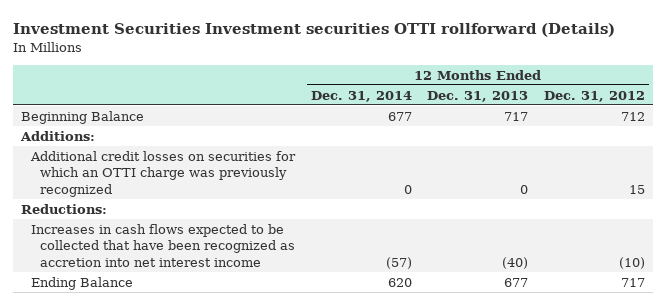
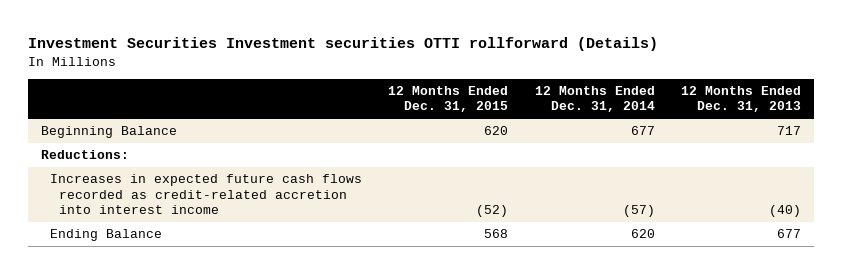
[544,90,646,102] Dec. 31, 2012 -> none
none -> [388,85,509,113] 12 Months Ended Dec. 31, 2015
[20,130,96,141] Additions: -> none
[29,150,296,197] Additional credit losses on securities for which an OTTI charge was previously recognized -> none
[30,223,295,267] Increases in cash flows expected to be collected that have been recognized as accretion into net interest income -> [49,174,362,214] Increases in expected future cash flows recorded as credit-related accretion into interest income

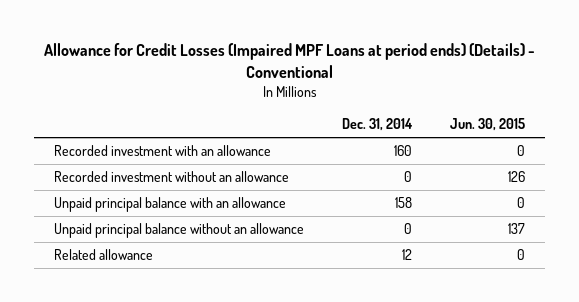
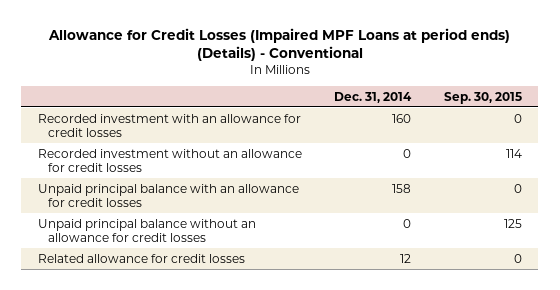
[450,118,526,132] Jun. 30, 2015 -> none
none -> [444,91,523,104] Sep. 30, 2015
[53,145,271,157] Recorded investment with an allowance -> [37,113,301,138] Recorded investment with an allowance for credit losses
[53,171,289,183] Recorded investment without an allowance -> [37,148,302,173] Recorded investment without an allowance for credit losses
[53,197,286,213] Unpaid principal balance with an allowance -> [37,183,299,208] Unpaid principal balance with an allowance for credit losses
[53,223,304,239] Unpaid principal balance without an allowance -> [37,218,256,243] Unpaid principal balance without an allowance for credit losses
[53,249,153,261] Related allowance -> [37,253,245,263] Related allowance for credit losses

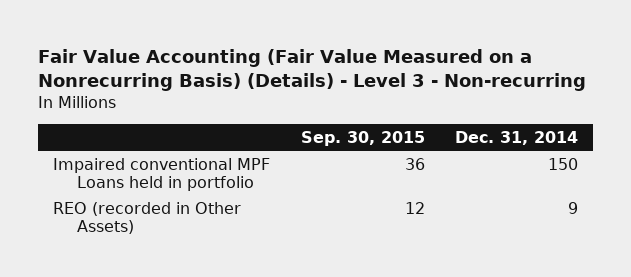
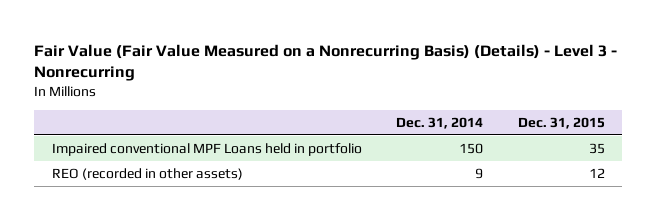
[38,48,587,91] Fair Value Accounting (Fair Value Measured on a Nonrecurring Basis) (Details) - Level 3 - Non-recurring -> [34,43,618,82] Fair Value (Fair Value Measured on a Nonrecurring Basis) (Details) - Level 3 - Nonrecurring
[300,130,425,146] Sep. 30, 2015 -> none
none -> [517,116,605,129] Dec. 31, 2015
[53,201,242,235] REO (recorded in Other Assets) -> [51,167,243,180] REO (recorded in other assets)

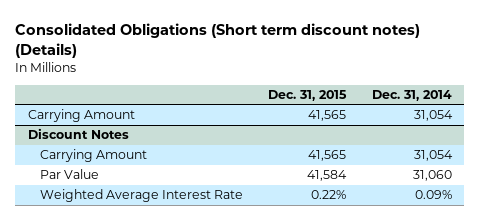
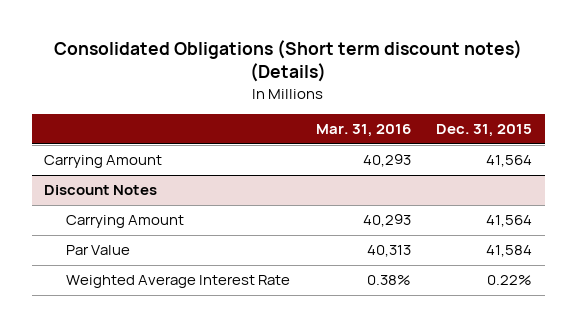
[371,89,452,101] Dec. 31, 2014 -> none
none -> [315,124,411,138] Mar. 31, 2016
[308,110,347,122] 41,565 -> [486,155,533,168] 41,564
[308,150,347,162] 41,565 -> [486,215,533,228] 41,564

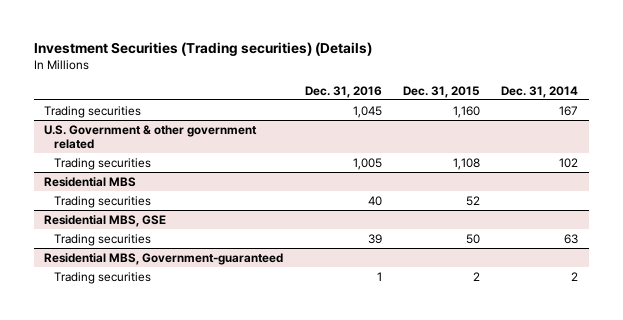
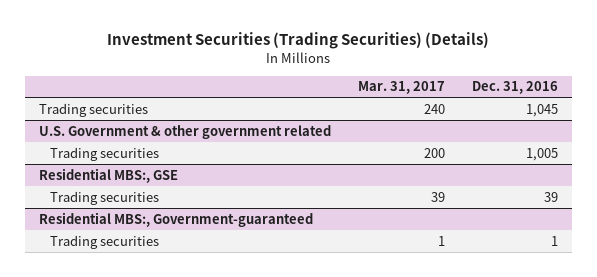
[33,41,372,56] Investment Securities (Trading securities) (Details) -> [107,32,490,50] Investment Securities (Trading Securities) (Details)
[402,85,480,98] Dec. 31, 2015 -> none
[501,85,579,98] Dec. 31, 2014 -> none
none -> [357,81,445,95] Mar. 31, 2017
[44,176,137,187] Residential MBS -> none
[53,195,151,208] Trading securities -> none
[44,214,167,227] Residential MBS, GSE -> [38,167,178,183] Residential MBS:, GSE
[44,252,284,265] Residential MBS, Government-guaranteed -> [38,211,313,227] Residential MBS:, Government-guaranteed

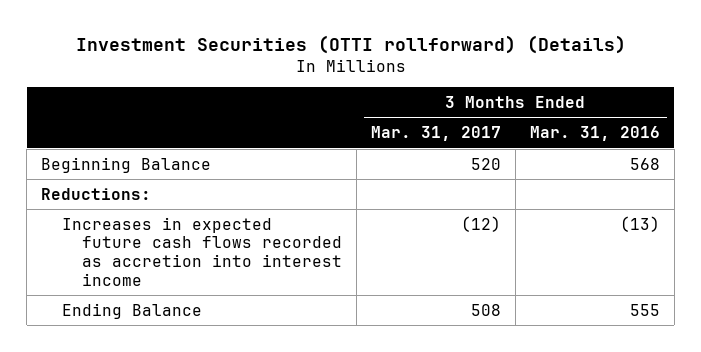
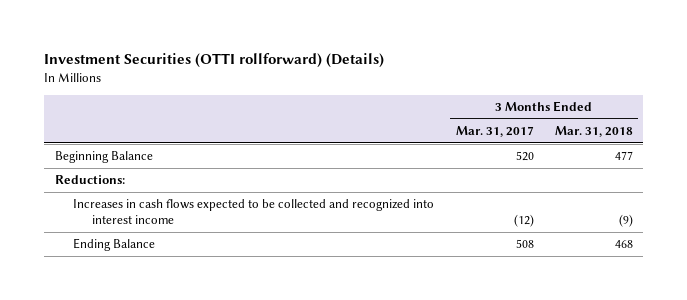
[529,126,660,142] Mar. 31, 2016 -> none
none -> [554,126,633,138] Mar. 31, 2018
[61,216,342,286] Increases in expected future cash flows recorded as accretion into interest income -> [73,199,435,224] Increases in cash flows expected to be collected and recognized into interest income

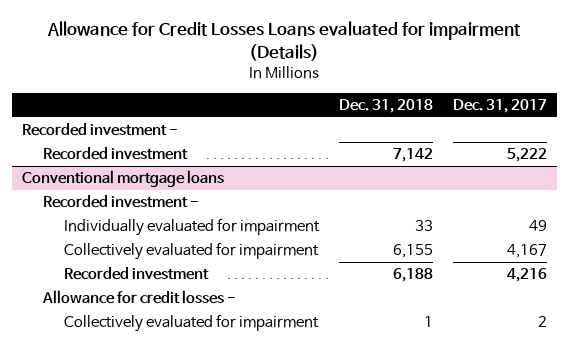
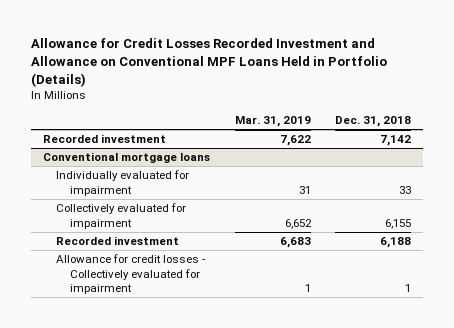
[47,21,522,62] Allowance for Credit Losses Loans evaluated for impairment (Details) -> [30,38,387,87] Allowance for Credit Losses Recorded Investment and Allowance on Conventional MPF Loans Held in Portfolio (Details)
[452,99,547,114] Dec. 31, 2017 -> none
none -> [234,116,311,128] Mar. 31, 2019
[22,123,179,137] Recorded investment - -> none
[42,195,199,209] Recorded investment - -> none
[41,290,236,305] Allowance for credit losses - -> none
[63,314,319,333] Collectively evaluated for impairment -> [56,254,206,295] Allowance for credit losses - Collectively evaluated for impairment

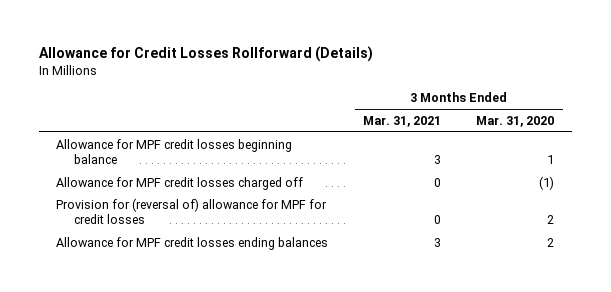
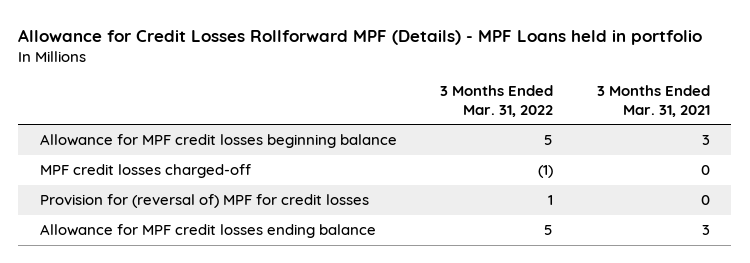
[39,46,374,63] Allowance for Credit Losses Rollforward (Details) -> [18,28,703,45] Allowance for Credit Losses Rollforward MPF (Details) - MPF Loans held in portfolio
[476,115,555,127] Mar. 31, 2020 -> none
none -> [440,85,554,117] 3 Months Ended Mar. 31, 2022
[56,176,304,190] Allowance for MPF credit losses charged off -> [40,164,252,179] MPF credit losses charged-off
[56,197,328,225] Provision for (reversal of) allowance for MPF for credit losses -> [40,194,370,209] Provision for (reversal of) MPF for credit losses
[56,236,329,250] Allowance for MPF credit losses ending balances -> [40,224,377,239] Allowance for MPF credit losses ending balance

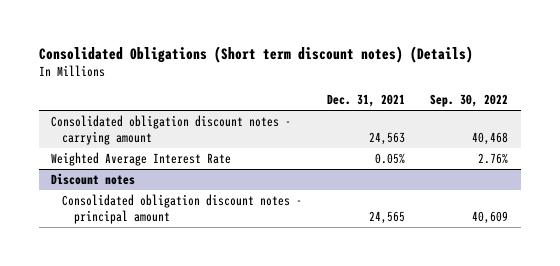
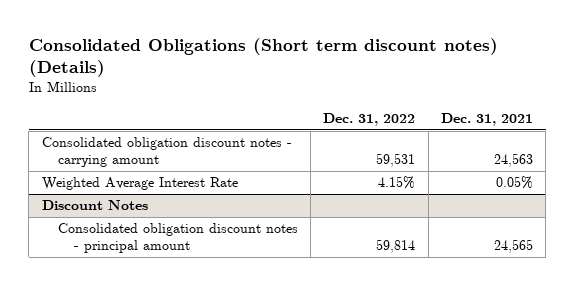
[430,94,509,108] Sep. 30, 2022 -> none
none -> [323,112,416,126] Dec. 31, 2022
[51,173,136,186] Discount notes -> [41,200,148,211] Discount Notes

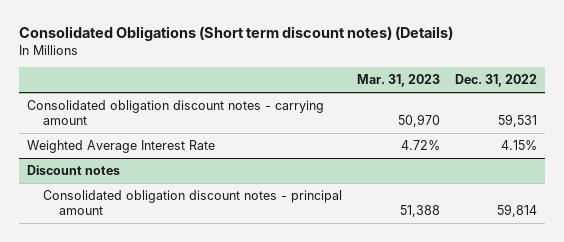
[440,112,533,126] Dec. 31, 2021 -> none
none -> [357,74,441,88] Mar. 31, 2023
[41,200,148,211] Discount Notes -> [26,165,120,176] Discount notes

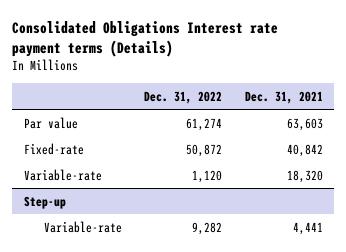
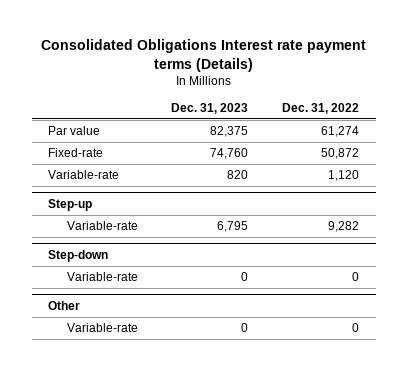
[244,90,323,104] Dec. 31, 2021 -> none
none -> [171,103,249,115] Dec. 31, 2023
none -> [48,250,109,263] Step-down
none -> [67,272,139,282] Variable-rate
none -> [48,301,81,311] Other
none -> [67,323,139,333] Variable-rate

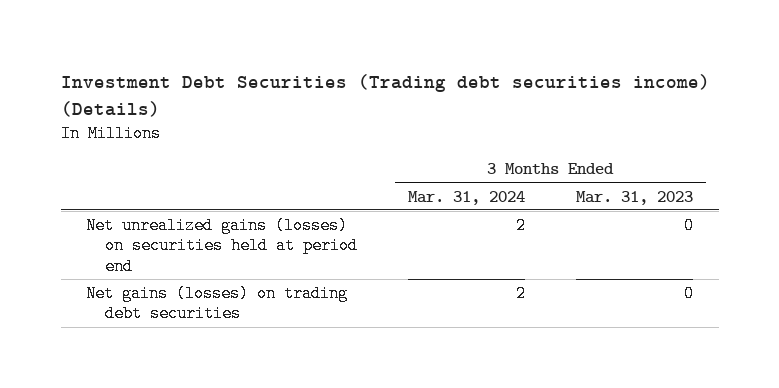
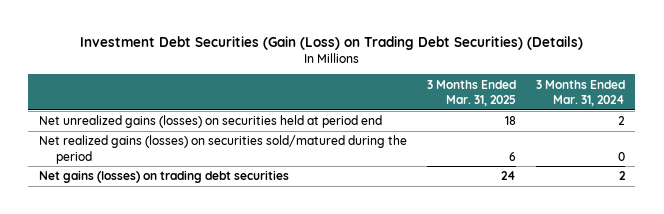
[60,73,710,117] Investment Debt Securities (Trading debt securities income) (Details) -> [79,35,583,50] Investment Debt Securities (Gain (Loss) on Trading Debt Securities) (Details)
[576,190,694,205] Mar. 31, 2023 -> none
none -> [426,79,516,106] 3 Months Ended Mar. 31, 2025
none -> [38,135,407,164] Net realized gains (losses) on securities sold/matured during the period

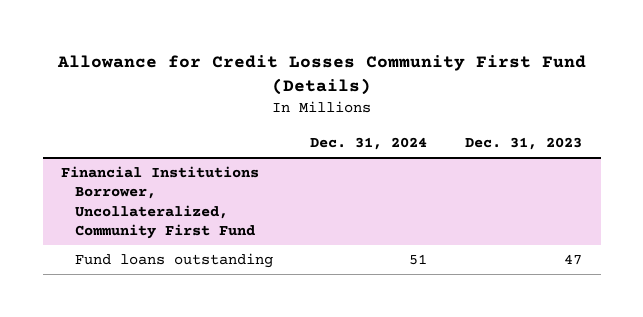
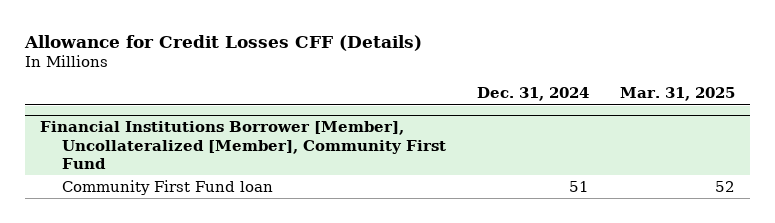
[56,54,586,96] Allowance for Credit Losses Community First Fund (Details) -> [23,34,422,51] Allowance for Credit Losses CFF (Details)
[464,137,582,151] Dec. 31, 2023 -> none
none -> [620,87,736,102] Mar. 31, 2025
[61,166,260,239] Financial Institutions Borrower, Uncollateralized, Community First Fund -> [40,121,447,170] Financial Institutions Borrower [Member], Uncollateralized [Member], Community First Fund
[74,253,273,269] Fund loans outstanding -> [62,179,274,195] Community First Fund loan

